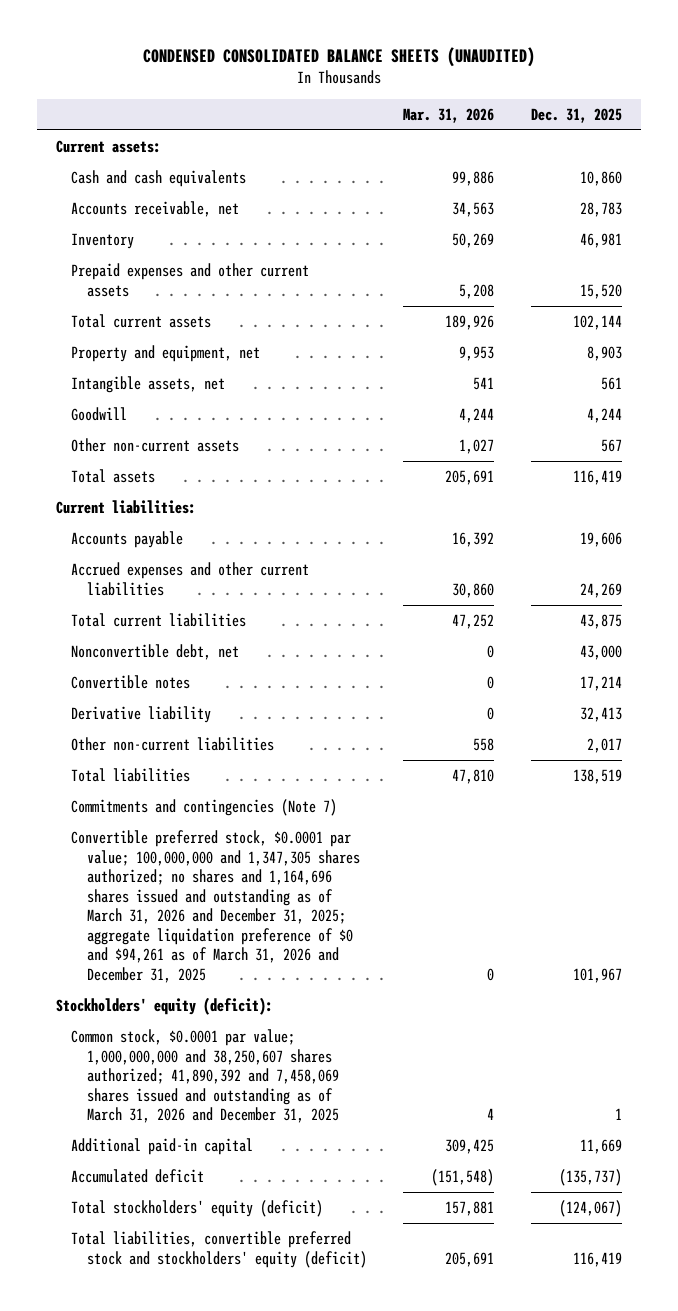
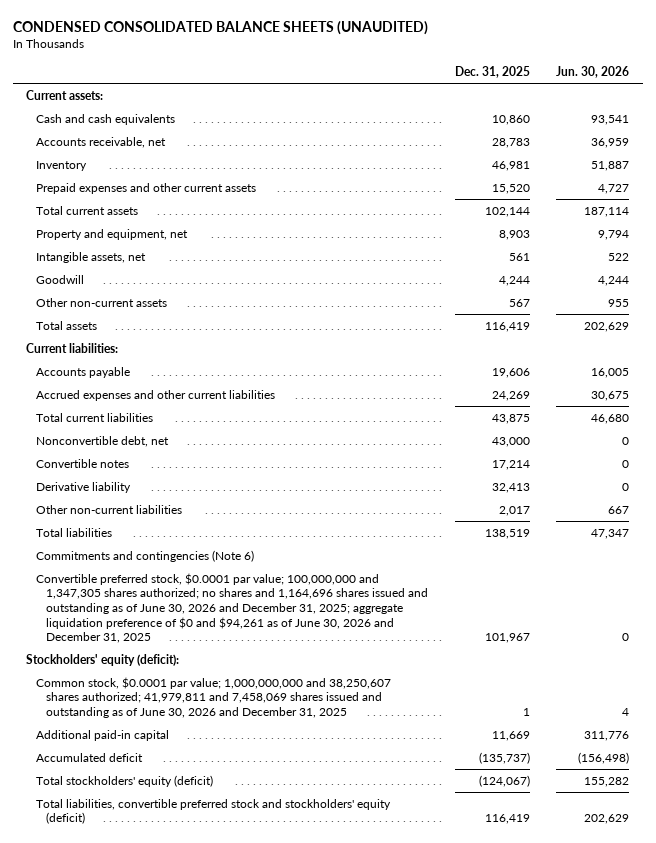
[403,107,495,123] Mar. 31, 2026 -> none
none -> [556,66,630,79] Jun. 30, 2026
[71,799,338,817] Commitments and contingencies (Note 7) -> [36,549,255,562] Commitments and contingencies (Note 6)
[71,830,360,983] Convertible preferred stock, $0.0001 par value; 100,000,000 and 1,347,305 shares authorized; no shares and 1,164,696 shares issued and outstanding as of March 31, 2026 and December 31, 2025; aggregate liquidation preference of $0 and $94,261 as of March 31, 2026 and December 31, 2025 -> [36,572,429,644] Convertible preferred stock, $0.0001 par value; 100,000,000 and 1,347,305 shares authorized; no shares and 1,164,696 shares issued and outstanding as of June 30, 2026 and December 31, 2025; aggregate liquidation preference of $0 and $94,261 as of June 30, 2026 and December 31, 2025
[71,1029,339,1124] Common stock, $0.0001 par value; 1,000,000,000 and 38,250,607 shares authorized; 41,890,392 and 7,458,069 shares issued and outstanding as of March 31, 2026 and December 31, 2025 -> [36,676,392,718] Common stock, $0.0001 par value; 1,000,000,000 and 38,250,607 shares authorized; 41,979,811 and 7,458,069 shares issued and outstanding as of June 30, 2026 and December 31, 2025

